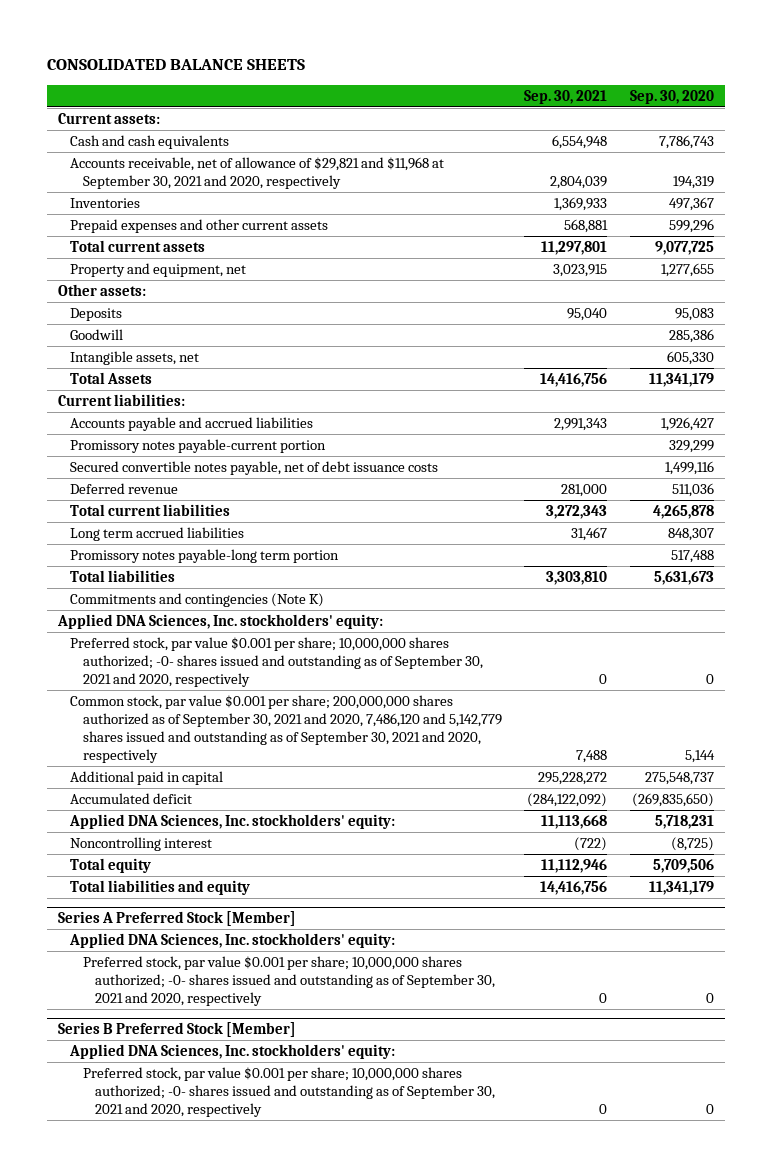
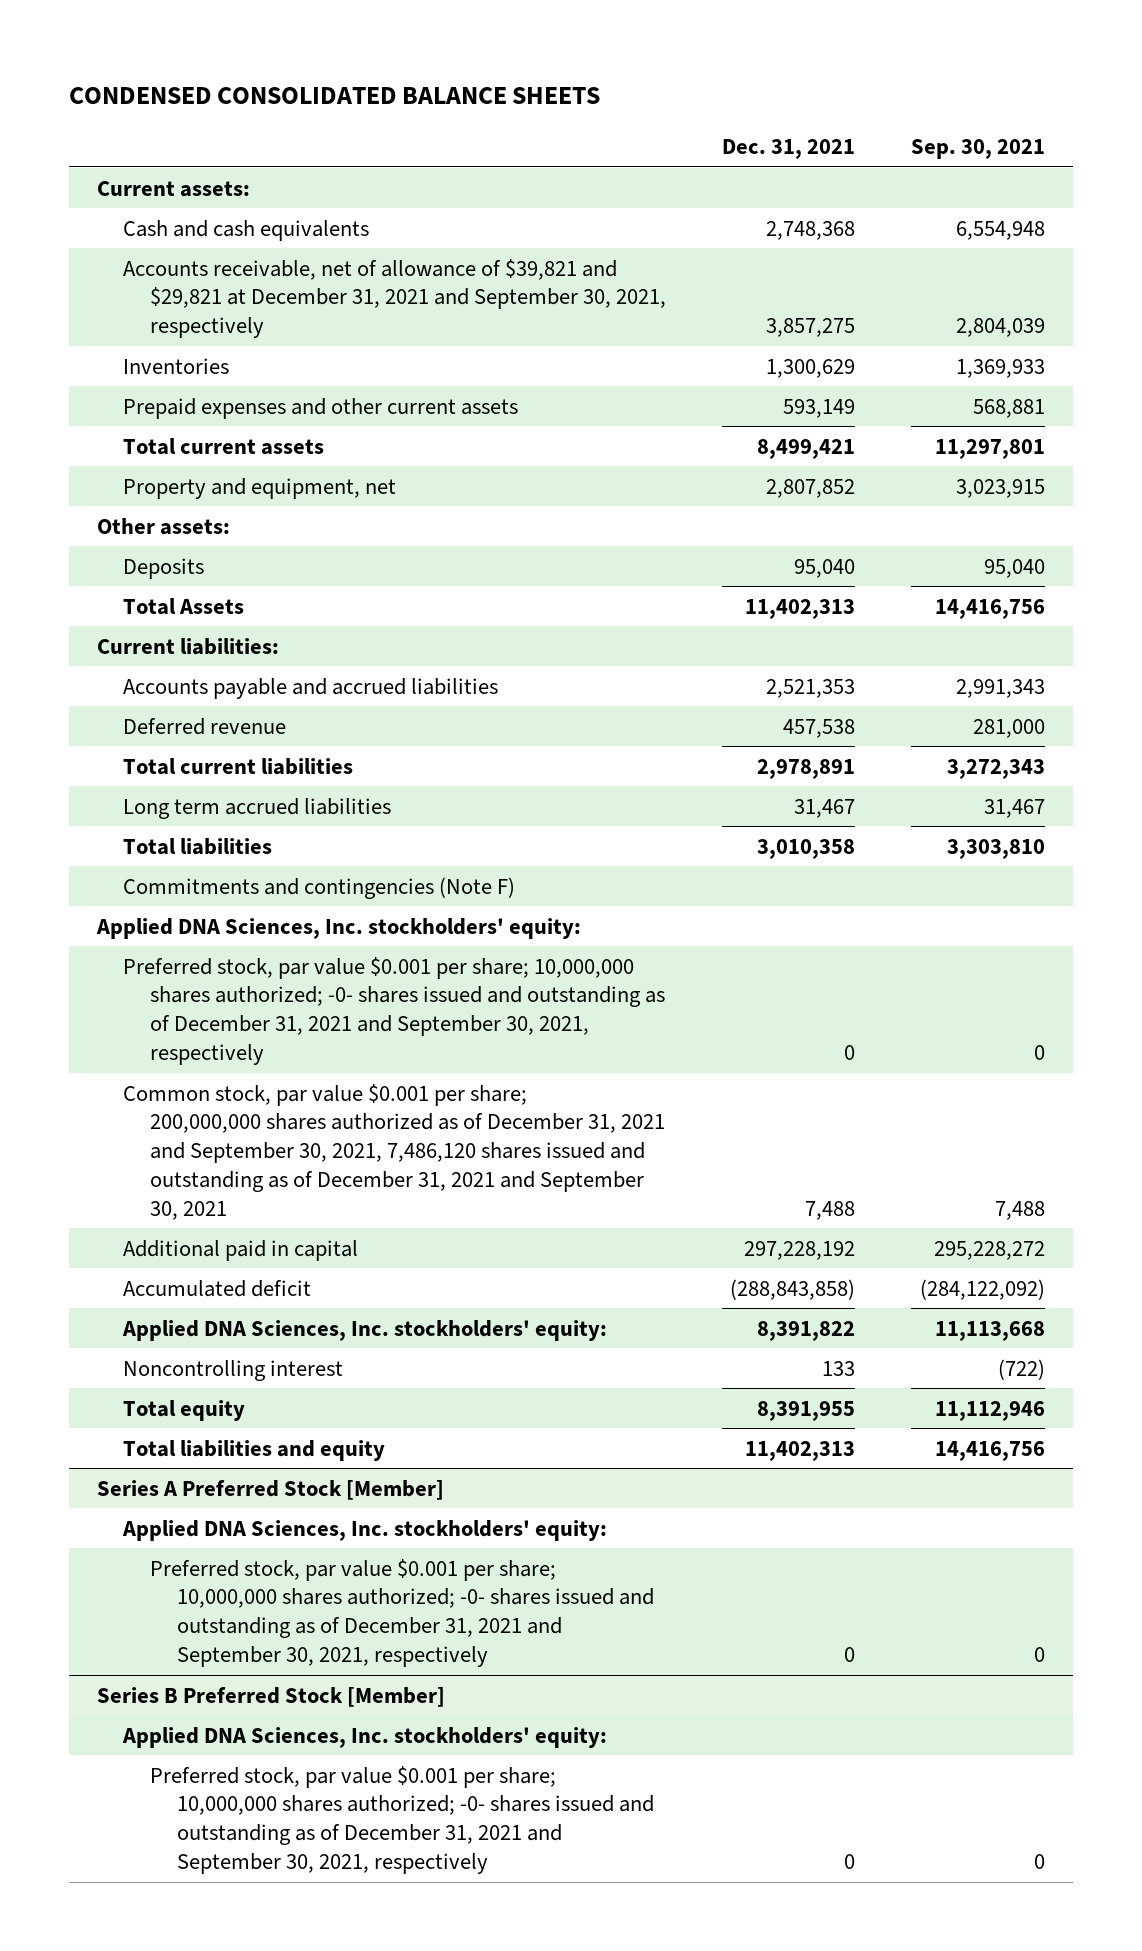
[46,59,305,71] CONSOLIDATED BALANCE SHEETS -> [68,86,600,104] CONDENSED CONSOLIDATED BALANCE SHEETS
[630,90,715,105] Sep. 30, 2020 -> none
none -> [722,139,856,160] Dec. 31, 2021
[70,156,445,190] Accounts receivable, net of allowance of $29,821 and $11,968 at September 30, 2021 and 2020, respectively -> [123,258,667,339] Accounts receivable, net of allowance of $39,821 and $29,821 at December 31, 2021 and September 30, 2021, respectively
[70,328,124,340] Goodwill -> none
[70,350,200,365] Intangible assets, net -> none
[70,438,327,453] Promissory notes payable-current portion -> none
[70,460,439,475] Secured convertible notes payable, net of debt issuance costs -> none
[70,548,340,563] Promissory notes payable-long term portion -> none
[70,592,325,607] Commitments and contingencies (Note K) -> [123,876,516,899] Commitments and contingencies (Note F)
[70,636,483,688] Preferred stock, par value $0.001 per share; 10,000,000 shares authorized; -0- shares issued and outstanding as of September 30, 2021 and 2020, respectively -> [123,956,666,1065] Preferred stock, par value $0.001 per share; 10,000,000 shares authorized; -0- shares issued and outstanding as of December 31, 2021 and September 30, 2021, respectively
[70,694,502,764] Common stock, par value $0.001 per share; 200,000,000 shares authorized as of September 30, 2021 and 2020, 7,486,120 and 5,142,779 shares issued and outstanding as of September 30, 2021 and 2020, respectively -> [123,1083,666,1220] Common stock, par value $0.001 per share; 200,000,000 shares authorized as of December 31, 2021 and September 30, 2021, 7,486,120 shares issued and outstanding as of December 31, 2021 and September 30, 2021
[82,955,496,1007] Preferred stock, par value $0.001 per share; 10,000,000 shares authorized; -0- shares issued and outstanding as of September 30, 2021 and 2020, respectively -> [150,1558,655,1667] Preferred stock, par value $0.001 per share; 10,000,000 shares authorized; -0- shares issued and outstanding as of December 31, 2021 and September 30, 2021, respectively
[82,1066,496,1118] Preferred stock, par value $0.001 per share; 10,000,000 shares authorized; -0- shares issued and outstanding as of September 30, 2021 and 2020, respectively -> [150,1765,655,1874] Preferred stock, par value $0.001 per share; 10,000,000 shares authorized; -0- shares issued and outstanding as of December 31, 2021 and September 30, 2021, respectively

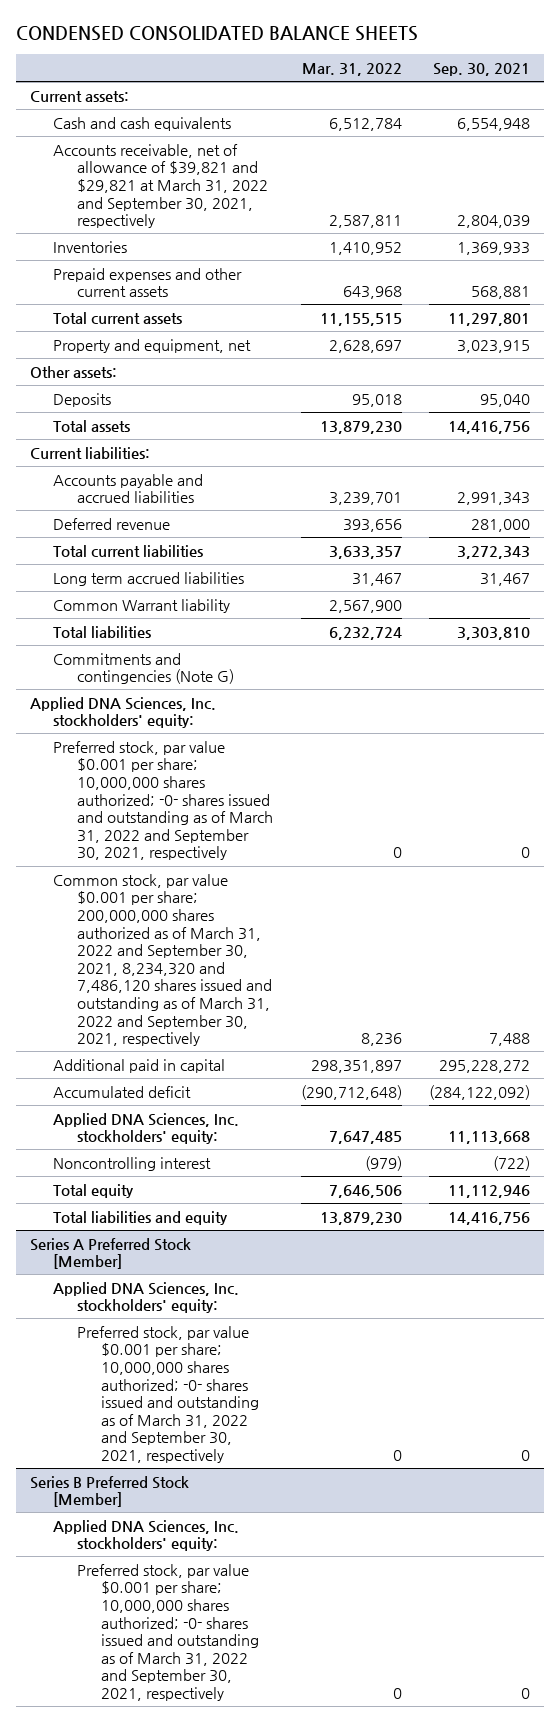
[722,139,856,160] Dec. 31, 2021 -> none
none -> [301,62,402,76] Mar. 31, 2022
[123,258,667,339] Accounts receivable, net of allowance of $39,821 and $29,821 at December 31, 2021 and September 30, 2021, respectively -> [53,143,269,229] Accounts receivable, net of allowance of $39,821 and $29,821 at March 31, 2022 and September 30, 2021, respectively
[123,597,245,615] Total Assets -> [53,419,131,432] Total assets
none -> [53,598,231,613] Common Warrant liability
[123,876,516,899] Commitments and contingencies (Note F) -> [53,652,235,685] Commitments and contingencies (Note G)
[123,956,666,1065] Preferred stock, par value $0.001 per share; 10,000,000 shares authorized; -0- shares issued and outstanding as of December 31, 2021 and September 30, 2021, respectively -> [53,740,274,861] Preferred stock, par value $0.001 per share; 10,000,000 shares authorized; -0- shares issued and outstanding as of March 31, 2022 and September 30, 2021, respectively
[123,1083,666,1220] Common stock, par value $0.001 per share; 200,000,000 shares authorized as of December 31, 2021 and September 30, 2021, 7,486,120 shares issued and outstanding as of December 31, 2021 and September 30, 2021 -> [53,873,273,1047] Common stock, par value $0.001 per share; 200,000,000 shares authorized as of March 31, 2022 and September 30, 2021, 8,234,320 and 7,486,120 shares issued and outstanding as of March 31, 2022 and September 30, 2021, respectively
[150,1558,655,1667] Preferred stock, par value $0.001 per share; 10,000,000 shares authorized; -0- shares issued and outstanding as of December 31, 2021 and September 30, 2021, respectively -> [77,1325,260,1464] Preferred stock, par value $0.001 per share; 10,000,000 shares authorized; -0- shares issued and outstanding as of March 31, 2022 and September 30, 2021, respectively
[150,1765,655,1874] Preferred stock, par value $0.001 per share; 10,000,000 shares authorized; -0- shares issued and outstanding as of December 31, 2021 and September 30, 2021, respectively -> [77,1563,260,1702] Preferred stock, par value $0.001 per share; 10,000,000 shares authorized; -0- shares issued and outstanding as of March 31, 2022 and September 30, 2021, respectively

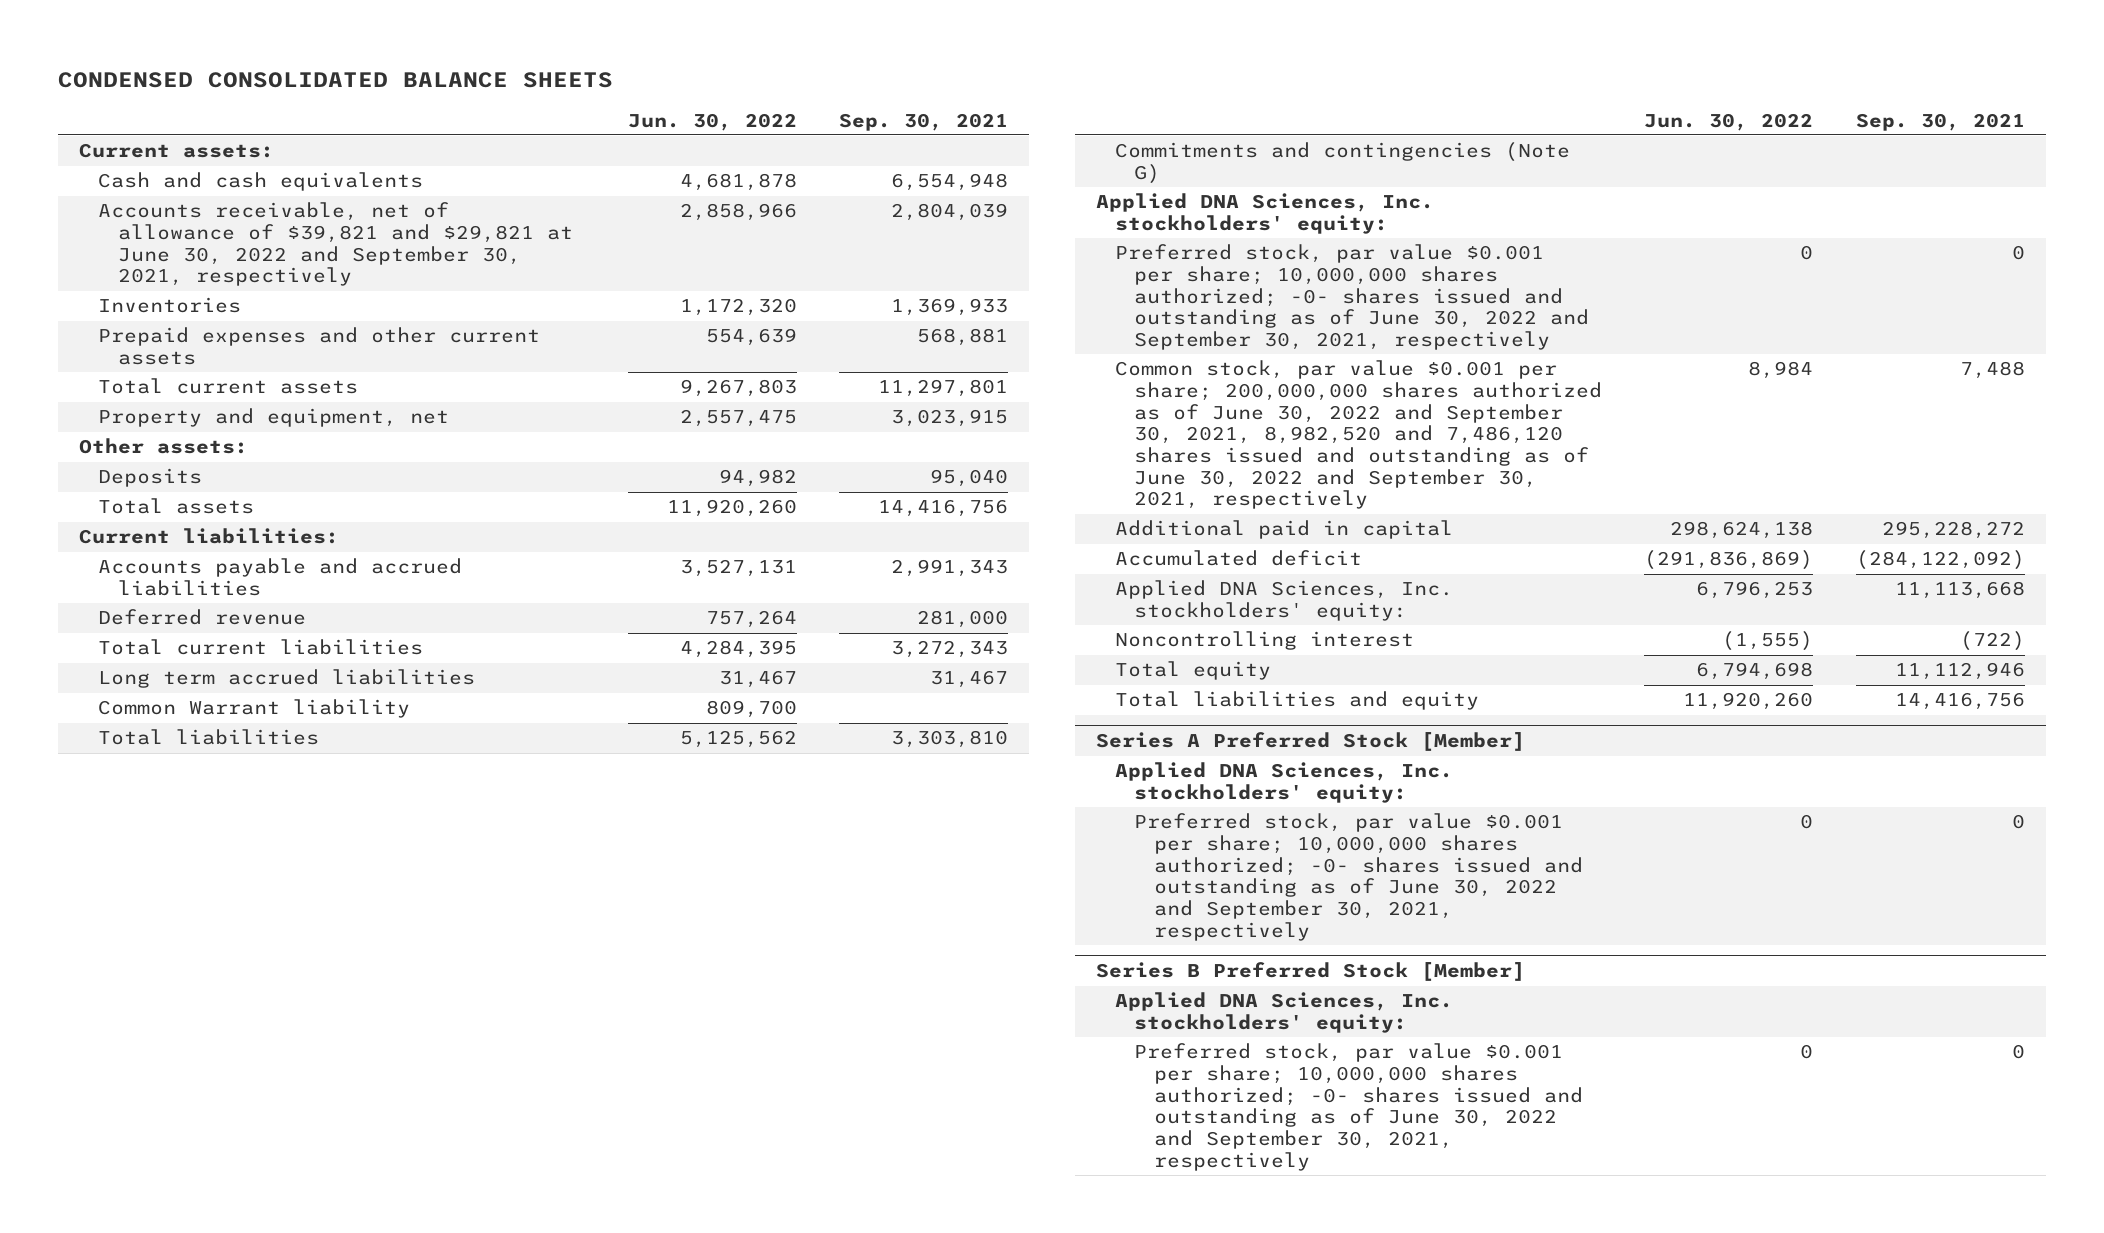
[301,62,402,76] Mar. 31, 2022 -> none
none -> [627,112,797,131] Jun. 30, 2022
[53,143,269,229] Accounts receivable, net of allowance of $39,821 and $29,821 at March 31, 2022 and September 30, 2021, respectively -> [98,202,573,287] Accounts receivable, net of allowance of $39,821 and $29,821 at June 30, 2022 and September 30, 2021, respectively
[53,740,274,861] Preferred stock, par value $0.001 per share; 10,000,000 shares authorized; -0- shares issued and outstanding as of March 31, 2022 and September 30, 2021, respectively -> [1115,244,1590,350] Preferred stock, par value $0.001 per share; 10,000,000 shares authorized; -0- shares issued and outstanding as of June 30, 2022 and September 30, 2021, respectively
[53,873,273,1047] Common stock, par value $0.001 per share; 200,000,000 shares authorized as of March 31, 2022 and September 30, 2021, 8,234,320 and 7,486,120 shares issued and outstanding as of March 31, 2022 and September 30, 2021, respectively -> [1115,360,1603,510] Common stock, par value $0.001 per share; 200,000,000 shares authorized as of June 30, 2022 and September 30, 2021, 8,982,520 and 7,486,120 shares issued and outstanding as of June 30, 2022 and September 30, 2021, respectively
[77,1325,260,1464] Preferred stock, par value $0.001 per share; 10,000,000 shares authorized; -0- shares issued and outstanding as of March 31, 2022 and September 30, 2021, respectively -> [1134,813,1583,941] Preferred stock, par value $0.001 per share; 10,000,000 shares authorized; -0- shares issued and outstanding as of June 30, 2022 and September 30, 2021, respectively
[77,1563,260,1702] Preferred stock, par value $0.001 per share; 10,000,000 shares authorized; -0- shares issued and outstanding as of March 31, 2022 and September 30, 2021, respectively -> [1134,1043,1583,1171] Preferred stock, par value $0.001 per share; 10,000,000 shares authorized; -0- shares issued and outstanding as of June 30, 2022 and September 30, 2021, respectively

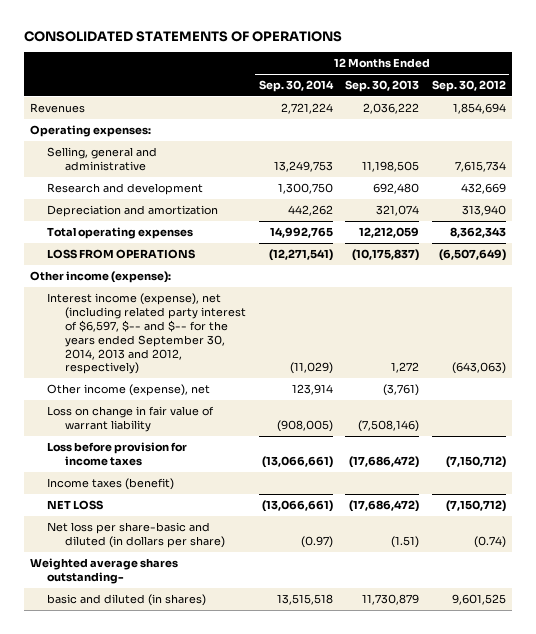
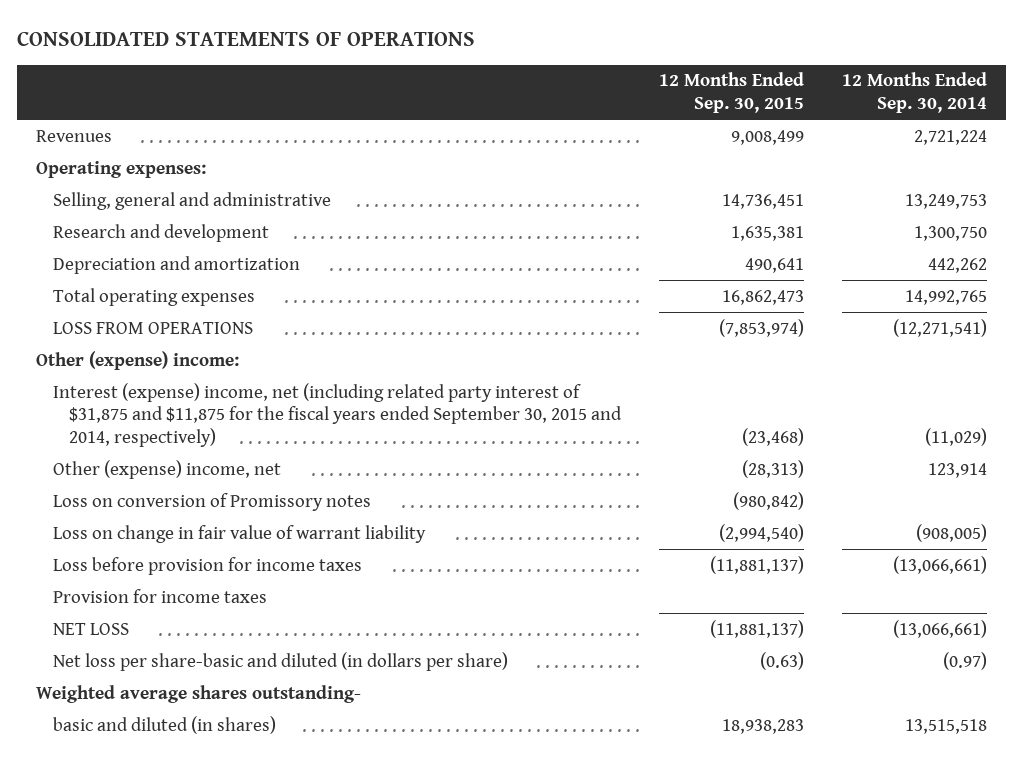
[345,80,420,93] Sep. 30, 2013 -> none
[431,80,506,93] Sep. 30, 2012 -> none
none -> [659,72,805,114] 12 Months Ended Sep. 30, 2015
[30,270,172,283] Other income (expense): -> [36,350,240,370] Other (expense) income:
[47,292,246,375] Interest income (expense), net (including related party interest of $6,597, $-- and $-- for the years ended September 30, 2014, 2013 and 2012, respectively) -> [52,382,623,448] Interest (expense) income, net (including related party interest of $31,875 and $11,875 for the fiscal years ended September 30, 2015 and 2014, respectively)
[47,383,211,396] Other income (expense), net -> [52,459,281,479] Other (expense) income, net
none -> [52,492,371,511] Loss on conversion of Promissory notes
[47,477,175,490] Income taxes (benefit) -> [52,588,267,603] Provision for income taxes

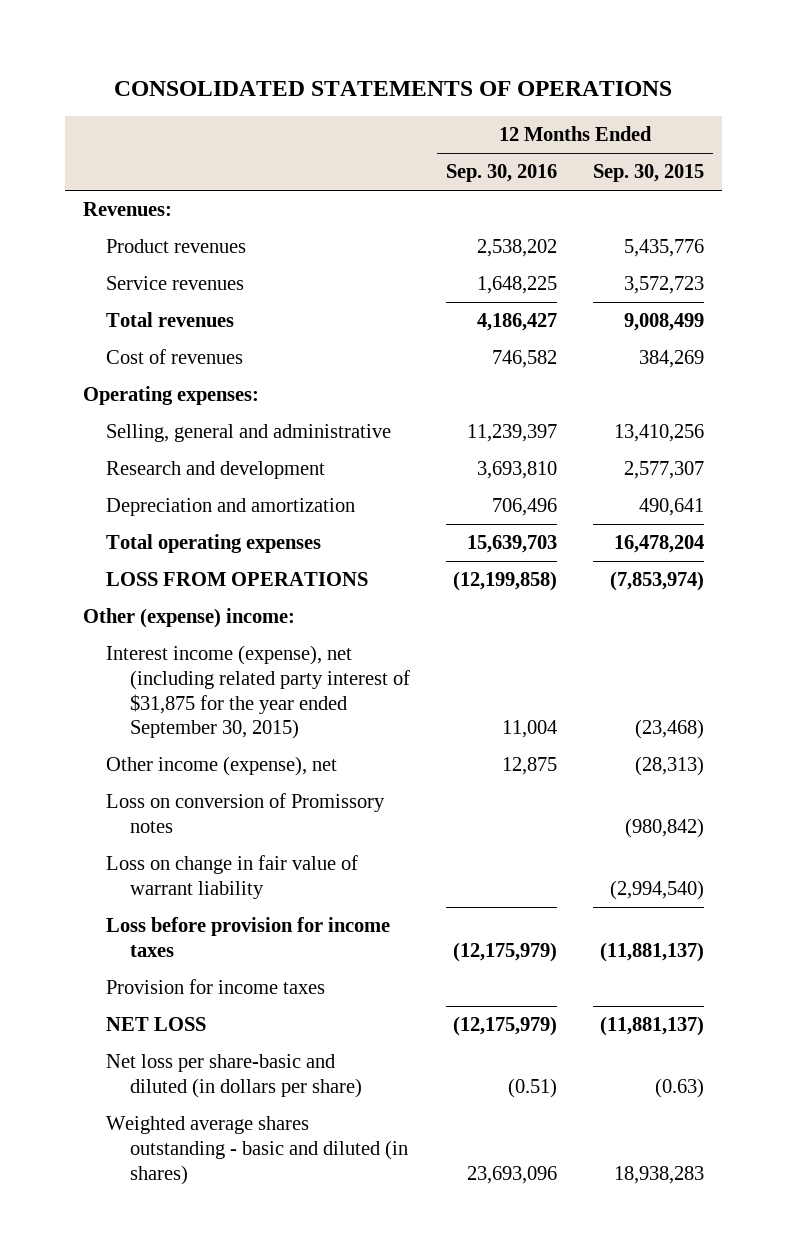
[841,72,987,114] 12 Months Ended Sep. 30, 2014 -> none
none -> [445,164,557,183] Sep. 30, 2016
none -> [82,202,172,217] Revenues:
none -> [106,239,247,254] Product revenues
none -> [106,276,245,291] Service revenues
[36,129,113,142] Revenues -> [106,312,235,328] Total revenues
none -> [106,349,244,365] Cost of revenues
[722,193,805,209] 14,736,451 -> [613,424,704,443] 13,410,256
[731,225,805,241] 1,635,381 -> [623,461,704,480] 2,577,307
[722,289,805,305] 16,862,473 -> [613,535,704,554] 16,478,204
[52,382,623,448] Interest (expense) income, net (including related party interest of $31,875 and $11,875 for the fiscal years ended September 30, 2015 and 2014, respectively) -> [106,645,410,740] Interest income (expense), net (including related party interest of $31,875 for the year ended September 30, 2015)
[52,459,281,479] Other (expense) income, net -> [106,756,338,777] Other income (expense), net
[36,684,362,703] Weighted average shares outstanding- -> none
[52,715,276,734] basic and diluted (in shares) -> [106,1116,408,1185] Weighted average shares outstanding - basic and diluted (in shares)

